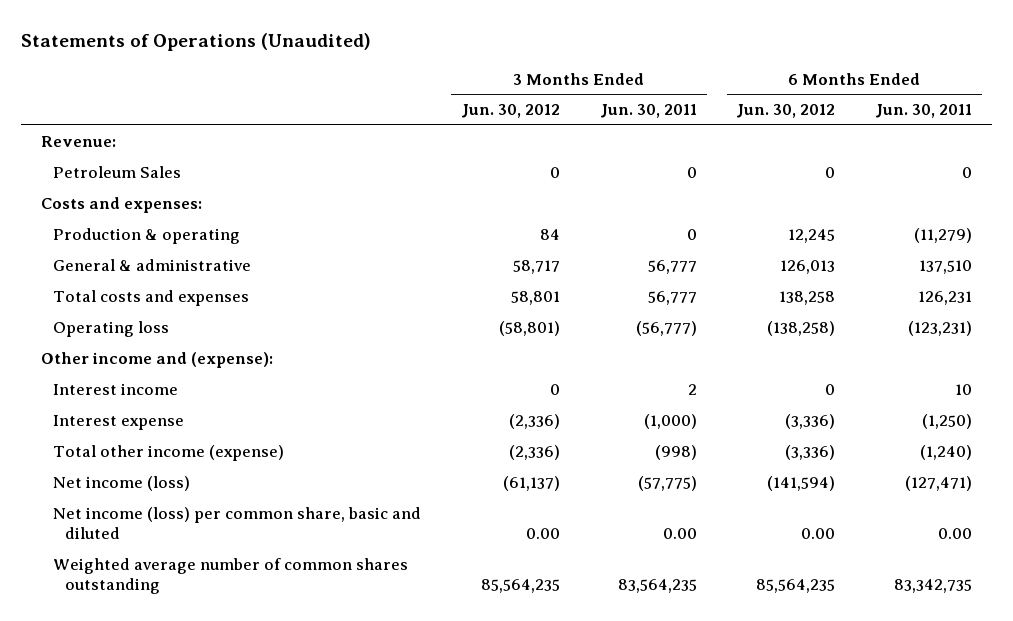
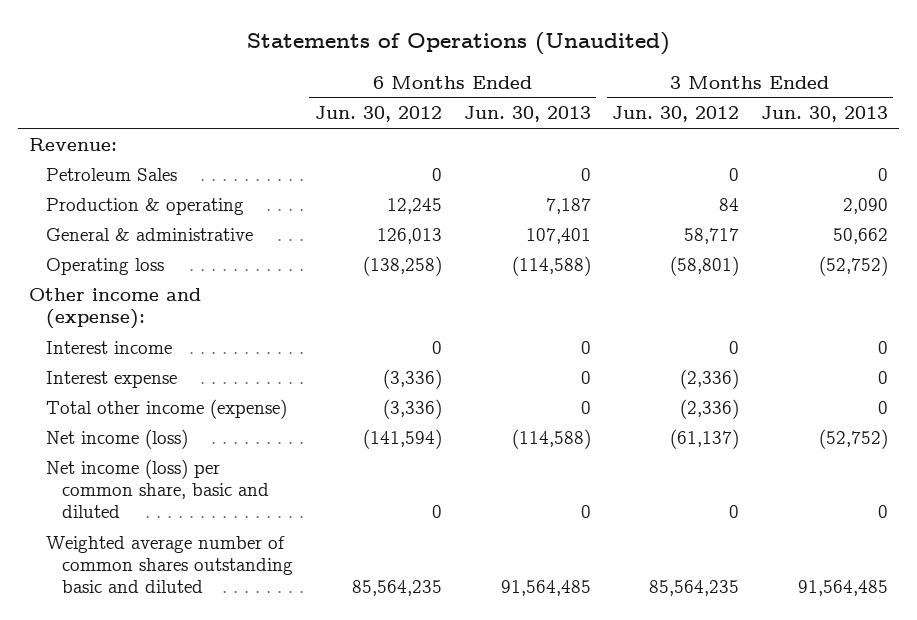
[599,104,697,119] Jun. 30, 2011 -> none
[875,104,973,119] Jun. 30, 2011 -> none
none -> [463,106,591,123] Jun. 30, 2013
none -> [761,106,889,123] Jun. 30, 2013
[41,197,203,214] Costs and expenses: -> none
[53,290,250,307] Total costs and expenses -> none
[525,528,560,540] 0.00 -> [729,505,740,519] 0
[801,528,836,540] 0.00 -> [431,505,442,519] 0
[53,558,409,595] Weighted average number of common shares outstanding -> [45,535,293,594] Weighted average number of common shares outstanding basic and diluted

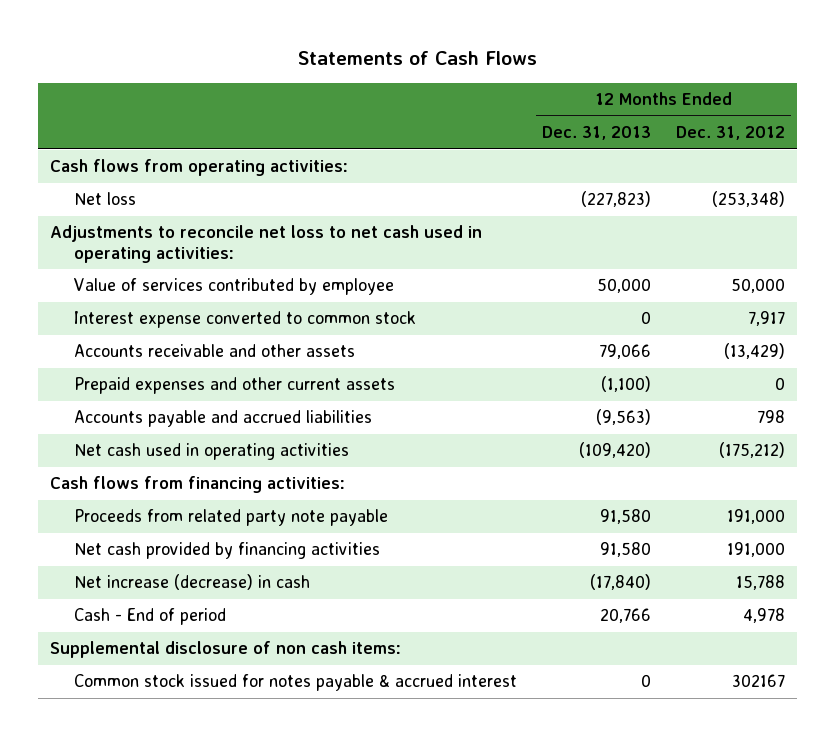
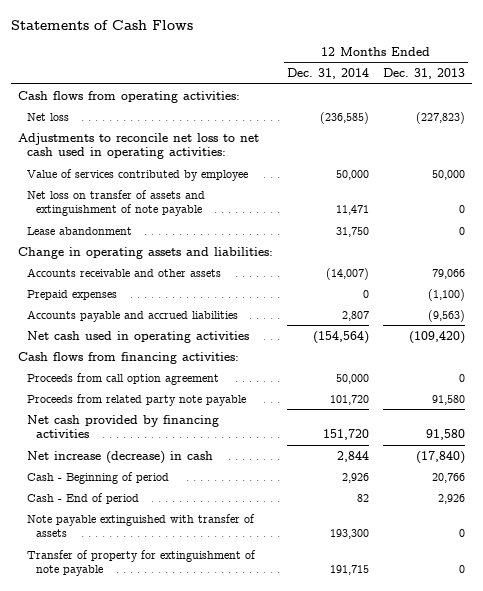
[676,126,786,141] Dec. 31, 2012 -> none
none -> [287,68,370,80] Dec. 31, 2014
[74,311,417,329] Interest expense converted to common stock -> none
none -> [26,189,205,217] Net loss on transfer of assets and extinguishment of note payable
none -> [26,226,132,235] Lease abandonment
none -> [18,246,274,259] Change in operating assets and liabilities:
[74,377,396,395] Prepaid expenses and other current assets -> [26,289,117,300] Prepaid expenses
none -> [26,372,219,385] Proceeds from call option agreement
[50,641,402,659] Supplemental disclosure of non cash items: -> none
[74,674,518,692] Common stock issued for notes payable & accrued interest -> none
none -> [26,471,169,484] Cash - Beginning of period
[600,608,652,624] 20,766 -> [438,493,466,504] 2,926
none -> [26,513,255,538] Note payable extinguished with transfer of assets
none -> [26,549,256,577] Transfer of property for extinguishment of note payable

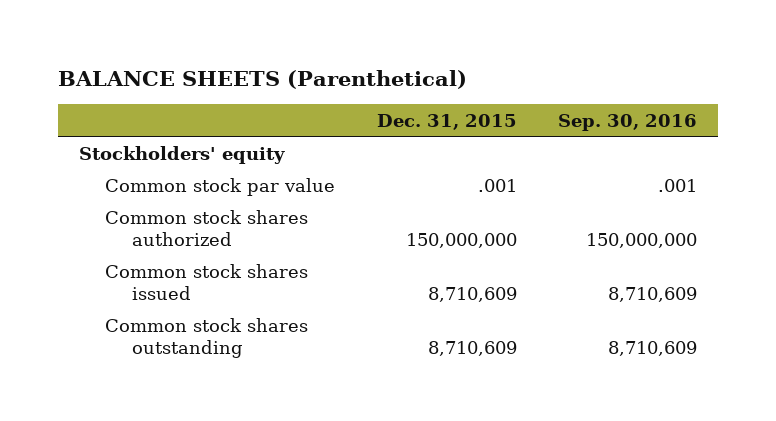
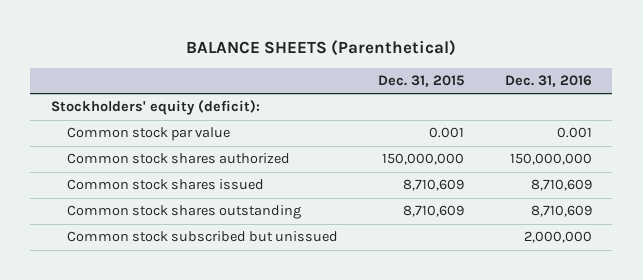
[557,113,697,131] Sep. 30, 2016 -> none
none -> [504,75,592,88] Dec. 31, 2016
[78,145,285,164] Stockholders' equity -> [50,100,260,116] Stockholders' equity (deficit):
[477,178,517,192] .001 -> [429,127,465,139] 0.001
none -> [66,231,338,243] Common stock subscribed but unissued

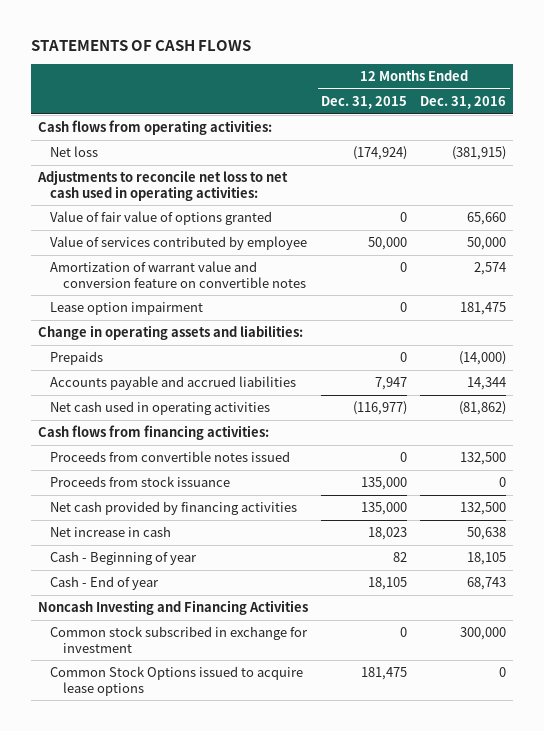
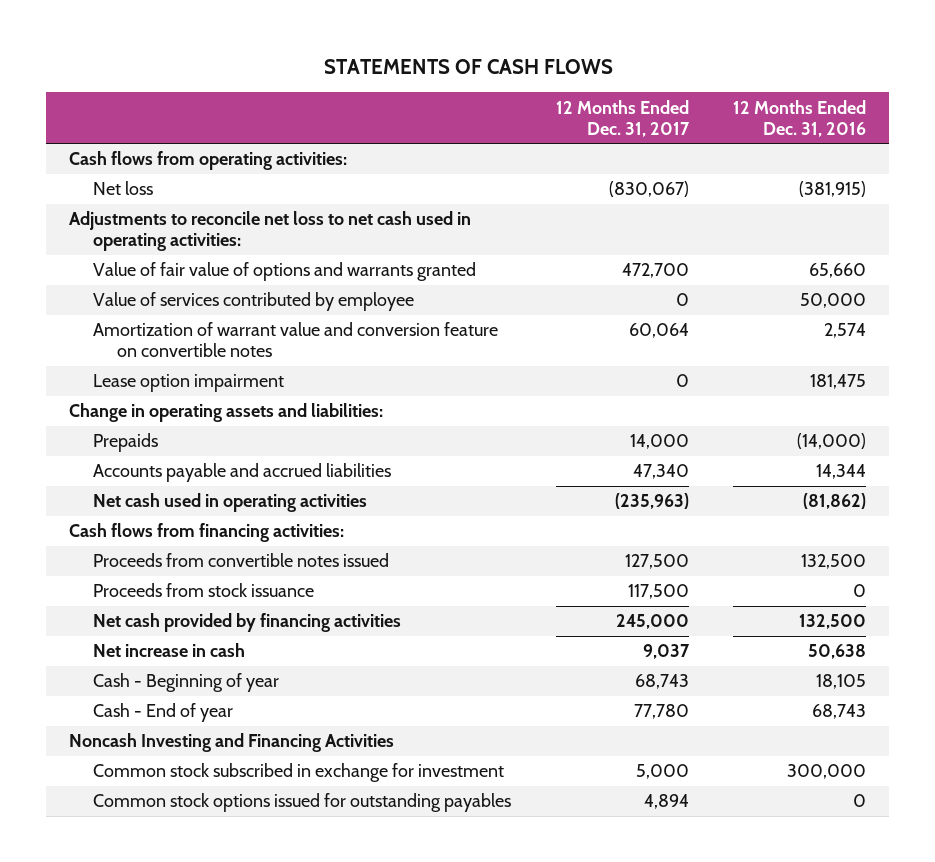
[321,96,408,110] Dec. 31, 2015 -> none
none -> [555,99,690,137] 12 Months Ended Dec. 31, 2017
[50,211,273,226] Value of fair value of options granted -> [92,262,476,282] Value of fair value of options and warrants granted
[50,666,304,696] Common Stock Options issued to acquire lease options -> [92,793,511,813] Common stock options issued for outstanding payables

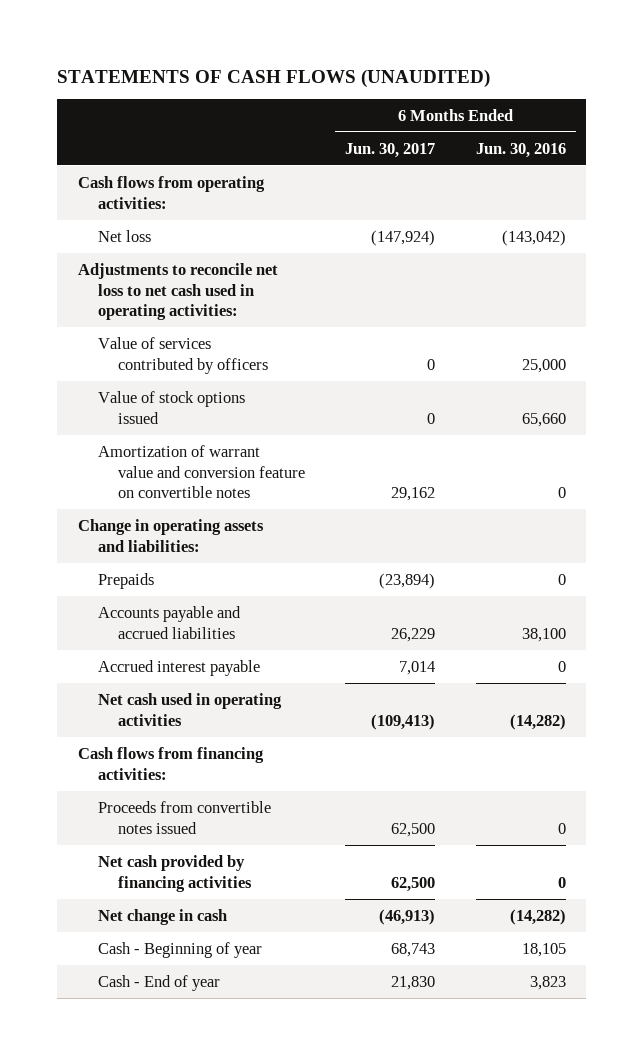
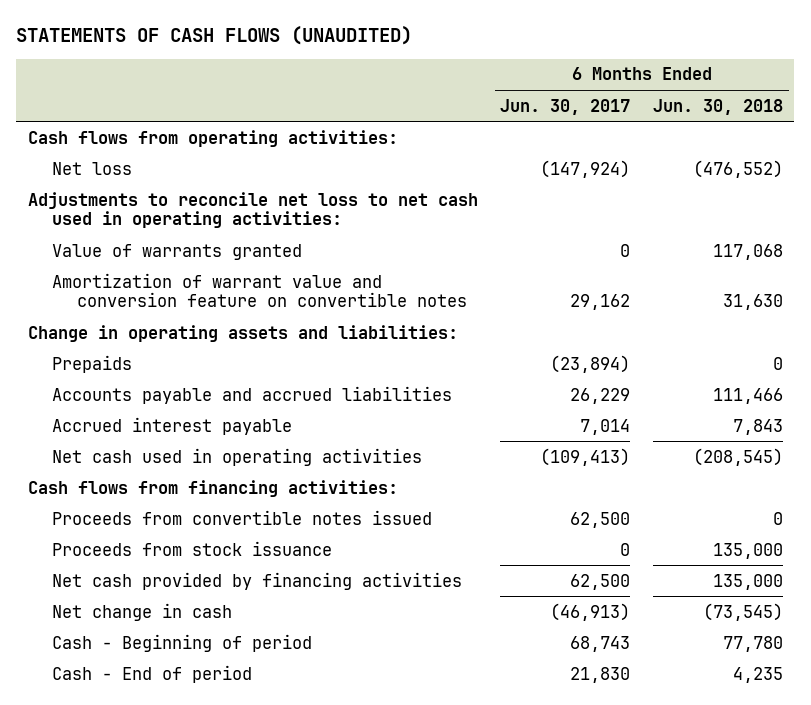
[475,142,566,158] Jun. 30, 2016 -> none
none -> [653,98,784,115] Jun. 30, 2018
[97,336,268,374] Value of services contributed by officers -> none
[97,390,245,424] Value of stock options issued -> none
none -> [52,243,303,260] Value of warrants granted
none -> [52,540,333,556] Proceeds from stock issuance
[97,941,262,958] Cash - Beginning of year -> [52,633,313,652] Cash - Beginning of period
[97,974,220,991] Cash - End of year -> [52,664,253,683] Cash - End of period

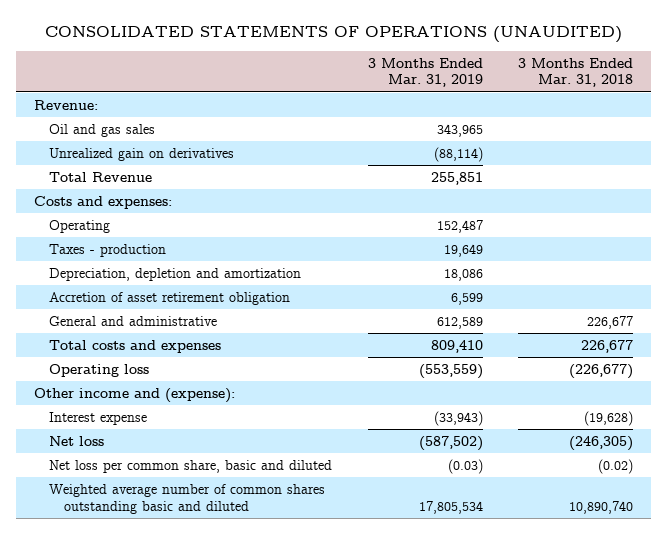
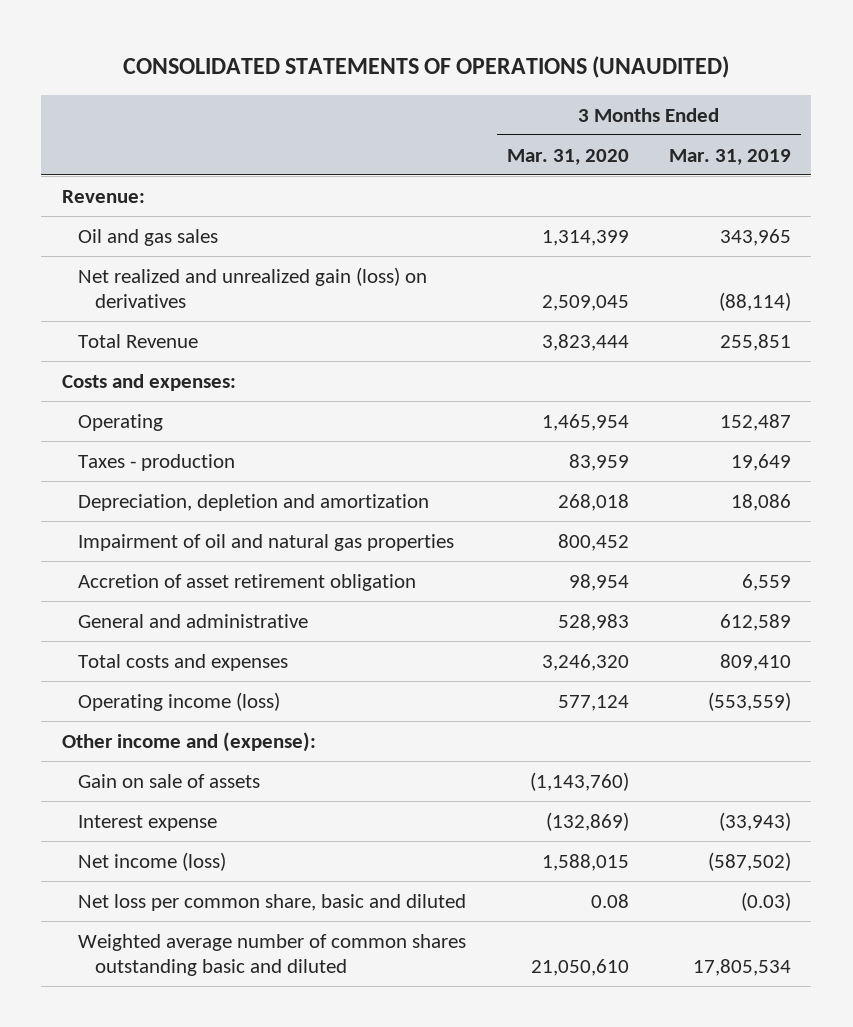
[518,57,634,88] 3 Months Ended Mar. 31, 2018 -> none
none -> [506,148,629,165] Mar. 31, 2020
[48,147,234,161] Unrealized gain on derivatives -> [78,266,428,309] Net realized and unrealized gain (loss) on derivatives
none -> [78,533,455,551] Impairment of oil and natural gas properties
[450,292,483,305] 6,599 -> [742,573,792,591] 6,559
[48,363,149,377] Operating loss -> [78,691,281,711] Operating income (loss)
none -> [78,773,261,788] Gain on sale of assets
[48,435,104,446] Net loss -> [78,851,227,871] Net income (loss)

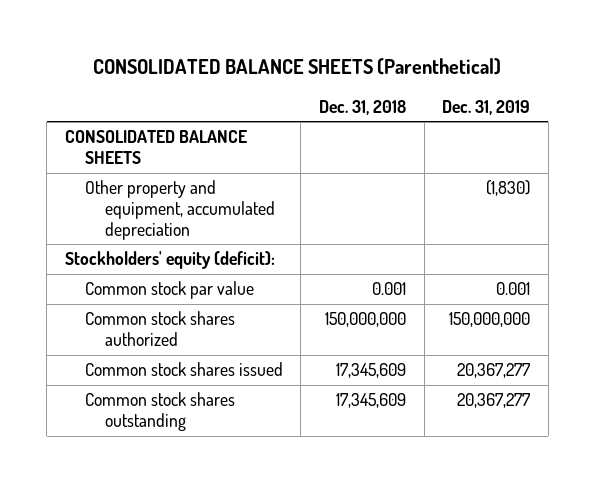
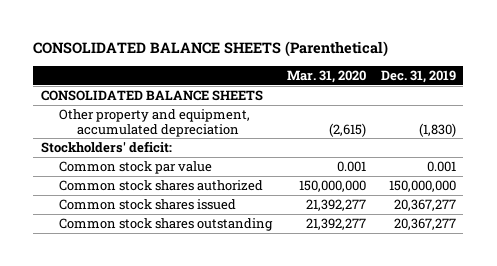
[319,99,407,115] Dec. 31, 2018 -> none
none -> [286,70,366,84] Mar. 31, 2020
[64,251,275,270] Stockholders' equity (deficit): -> [40,140,172,153] Stockholders' deficit:

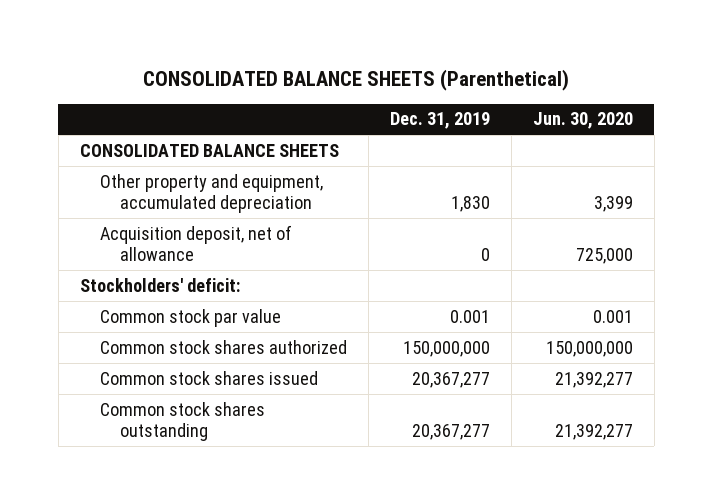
[286,70,366,84] Mar. 31, 2020 -> none
none -> [532,112,633,130] Jun. 30, 2020
[418,122,456,137] (1,830) -> [450,196,490,213] 1,830
none -> [99,224,292,262] Acquisition deposit, net of allowance

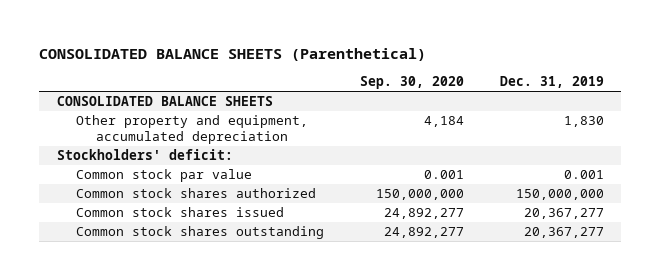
[532,112,633,130] Jun. 30, 2020 -> none
none -> [359,76,464,90] Sep. 30, 2020
[99,224,292,262] Acquisition deposit, net of allowance -> none

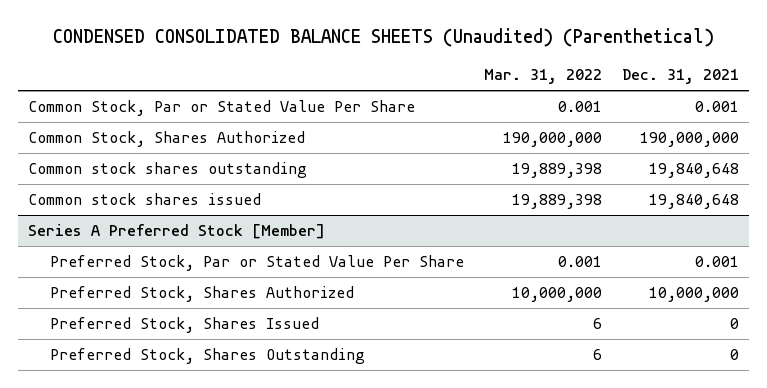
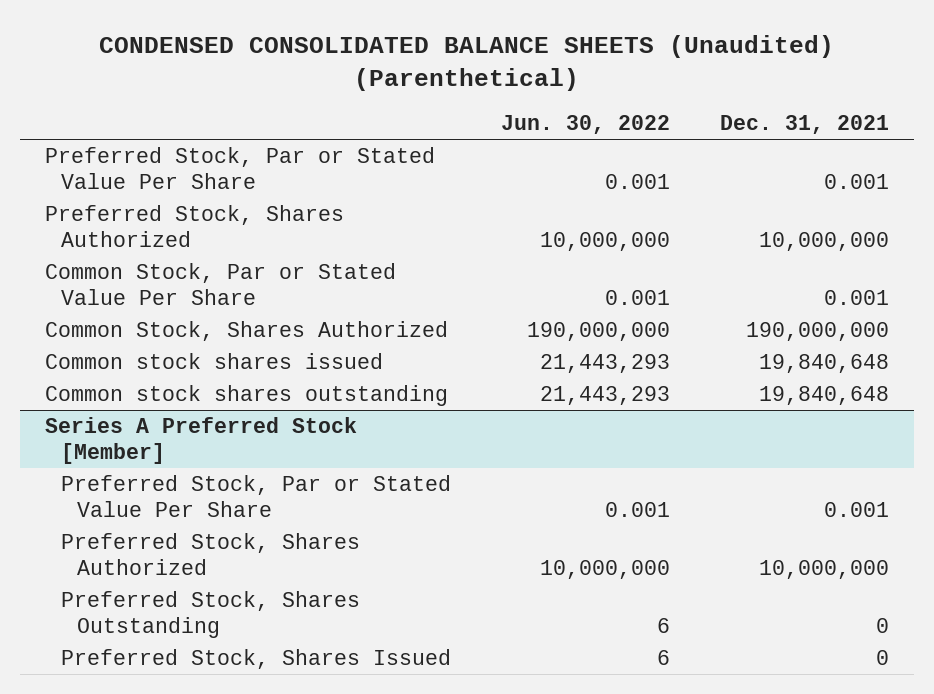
[483,69,602,85] Mar. 31, 2022 -> none
none -> [500,115,670,135] Jun. 30, 2022
none -> [44,146,435,189] Preferred Stock, Par or Stated Value Per Share
none -> [44,204,344,247] Preferred Stock, Shares Authorized
[28,162,308,179] Common stock shares outstanding -> [44,384,448,406] Common stock shares outstanding
[50,317,320,334] Preferred Stock, Shares Issued -> [60,648,451,669] Preferred Stock, Shares Issued

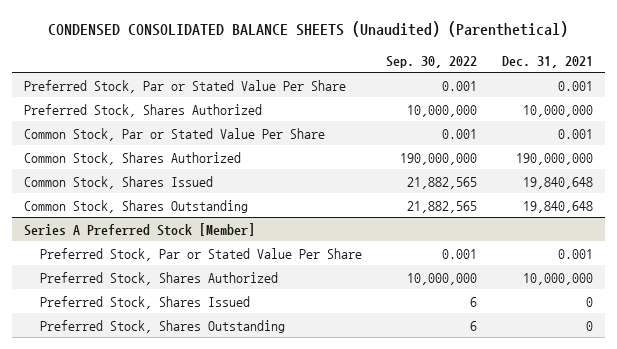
[500,115,670,135] Jun. 30, 2022 -> none
none -> [386,55,478,68] Sep. 30, 2022
[44,352,383,369] Common stock shares issued -> [24,175,214,189] Common Stock, Shares Issued
[44,384,448,406] Common stock shares outstanding -> [24,199,249,213] Common Stock, Shares Outstanding
[60,590,360,638] Preferred Stock, Shares Outstanding -> [39,319,285,333] Preferred Stock, Shares Outstanding

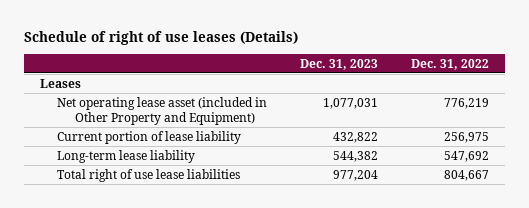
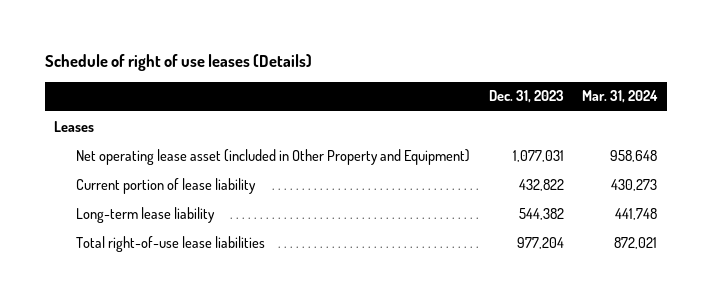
[411,58,490,70] Dec. 31, 2022 -> none
none -> [582,90,659,104] Mar. 31, 2024
[57,168,241,182] Total right of use lease liabilities -> [75,235,265,252] Total right-of-use lease liabilities

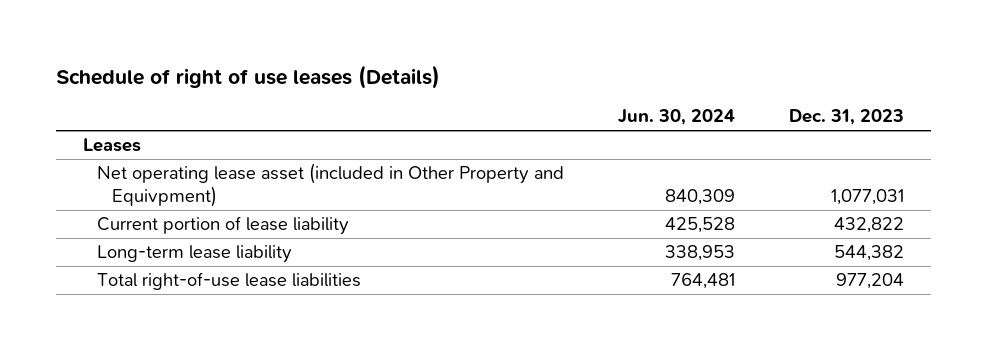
[582,90,659,104] Mar. 31, 2024 -> none
none -> [618,109,736,126] Jun. 30, 2024
[75,148,470,165] Net operating lease asset (included in Other Property and Equipment) -> [97,163,565,208] Net operating lease asset (included in Other Property and Equivpment)

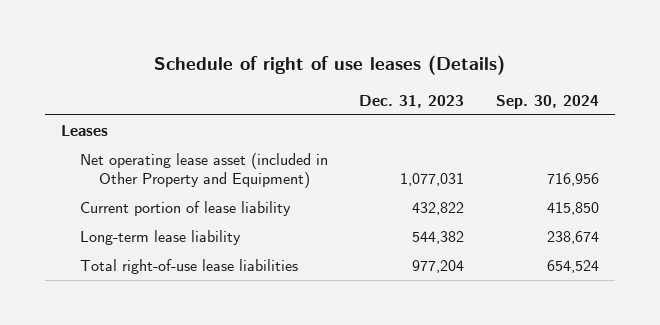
[618,109,736,126] Jun. 30, 2024 -> none
none -> [495,94,599,109] Sep. 30, 2024
[97,163,565,208] Net operating lease asset (included in Other Property and Equivpment) -> [79,153,328,189] Net operating lease asset (included in Other Property and Equipment)

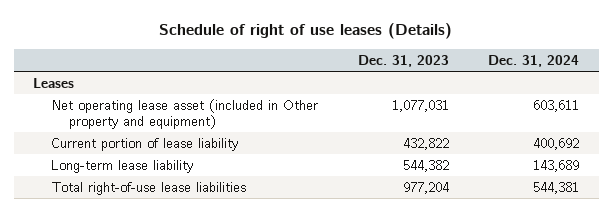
[495,94,599,109] Sep. 30, 2024 -> none
none -> [487,55,579,68] Dec. 31, 2024
[79,153,328,189] Net operating lease asset (included in Other Property and Equipment) -> [51,98,319,130] Net operating lease asset (included in Other property and equipment)

